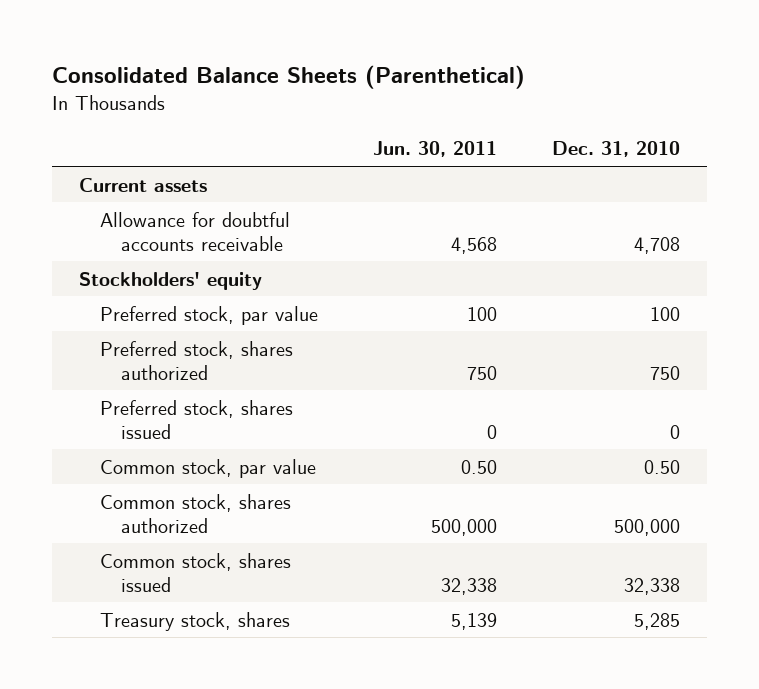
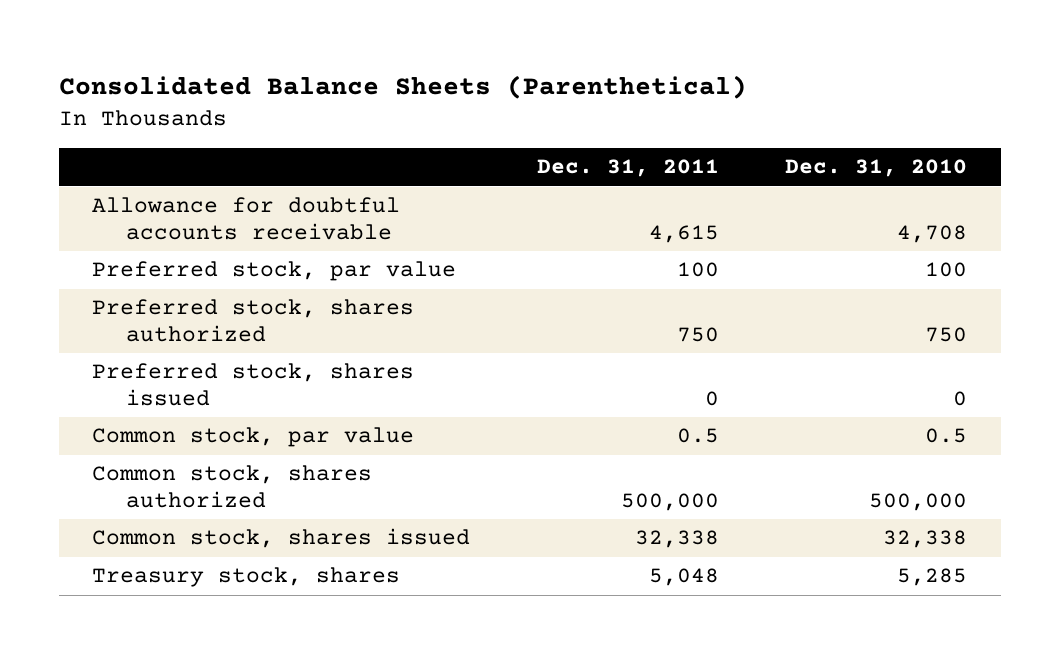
[373,141,498,158] Jun. 30, 2011 -> none
none -> [536,159,719,178] Dec. 31, 2011
[79,177,208,192] Current assets -> none
[79,271,263,290] Stockholders' equity -> none
[643,459,680,474] 0.50 -> [925,428,968,444] 0.5

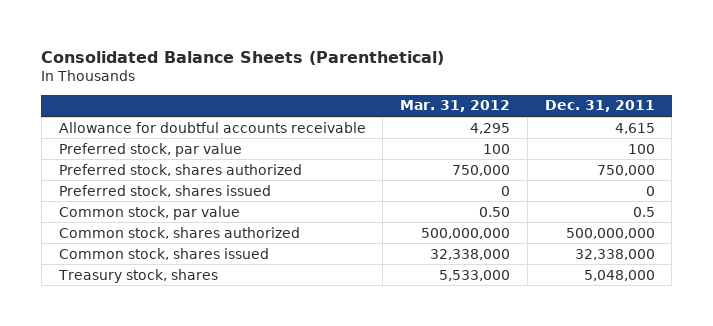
[785,159,968,178] Dec. 31, 2010 -> none
none -> [400,100,511,113] Mar. 31, 2012
[676,327,719,343] 750 -> [596,164,655,176] 750,000
[620,493,719,512] 500,000 -> [565,227,655,239] 500,000,000
[634,530,719,549] 32,338 -> [574,248,655,260] 32,338,000
[648,568,719,587] 5,048 -> [583,269,655,281] 5,048,000

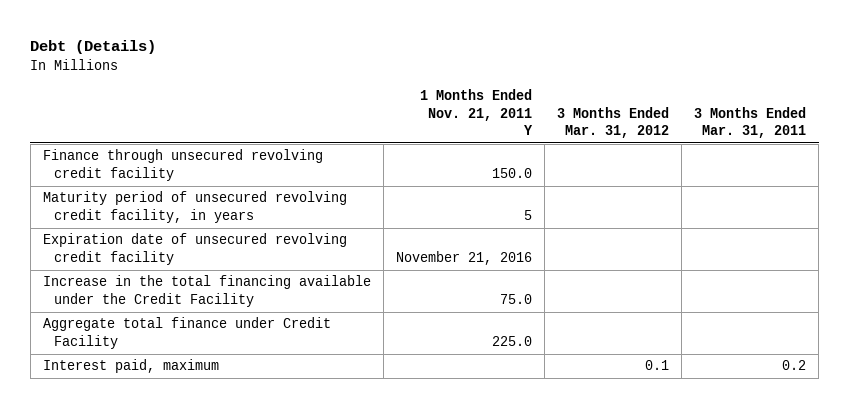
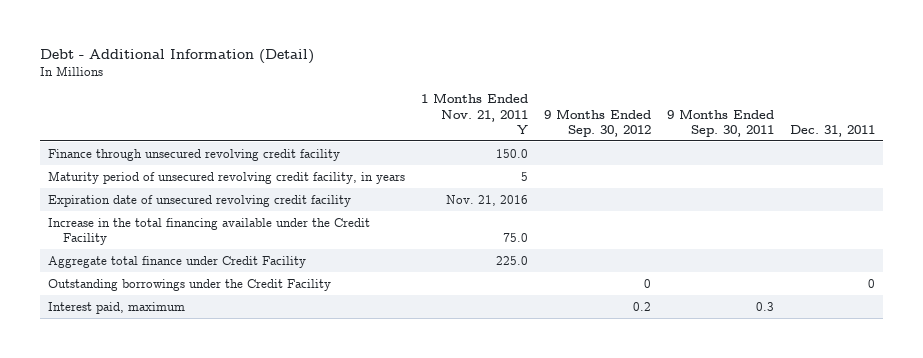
[30,40,157,55] Debt (Details) -> [40,49,315,65] Debt - Additional Information (Detail)
[556,106,669,139] 3 Months Ended Mar. 31, 2012 -> none
[693,106,806,139] 3 Months Ended Mar. 31, 2011 -> none
none -> [544,108,652,137] 9 Months Ended Sep. 30, 2012
none -> [667,108,775,137] 9 Months Ended Sep. 30, 2011
none -> [790,124,876,137] Dec. 31, 2011
[395,251,532,266] November 21, 2016 -> [446,194,529,206] Nov. 21, 2016
none -> [48,278,332,291] Outstanding borrowings under the Credit Facility

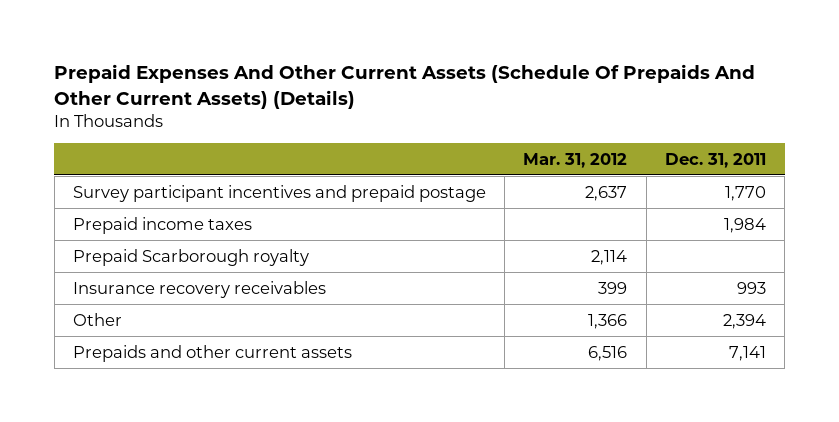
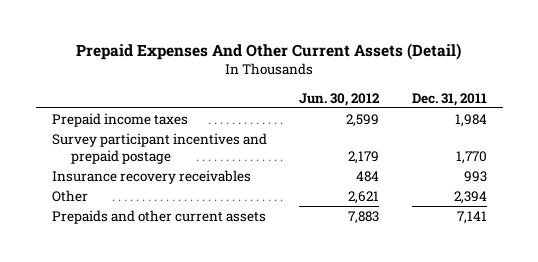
[54,64,756,109] Prepaid Expenses And Other Current Assets (Schedule Of Prepaids And Other Current Assets) (Details) -> [76,43,462,61] Prepaid Expenses And Other Current Assets (Detail)
[523,152,628,168] Mar. 31, 2012 -> none
none -> [299,92,381,106] Jun. 30, 2012
[72,248,309,266] Prepaid Scarborough royalty -> none
[72,184,486,202] Survey participant incentives and prepaid postage -> [51,132,267,164] Survey participant incentives and prepaid postage

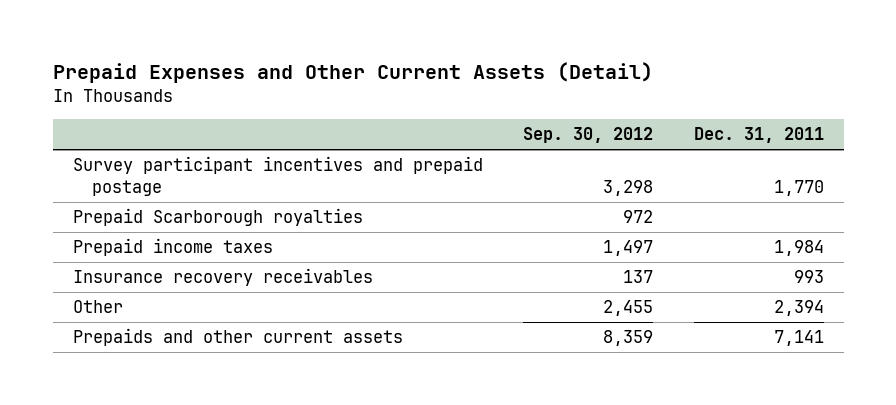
[76,43,462,61] Prepaid Expenses And Other Current Assets (Detail) -> [52,61,653,83] Prepaid Expenses and Other Current Assets (Detail)
[299,92,381,106] Jun. 30, 2012 -> none
none -> [523,127,654,144] Sep. 30, 2012
none -> [72,208,363,227] Prepaid Scarborough royalties
[51,112,188,127] Prepaid income taxes -> [72,238,273,257] Prepaid income taxes

